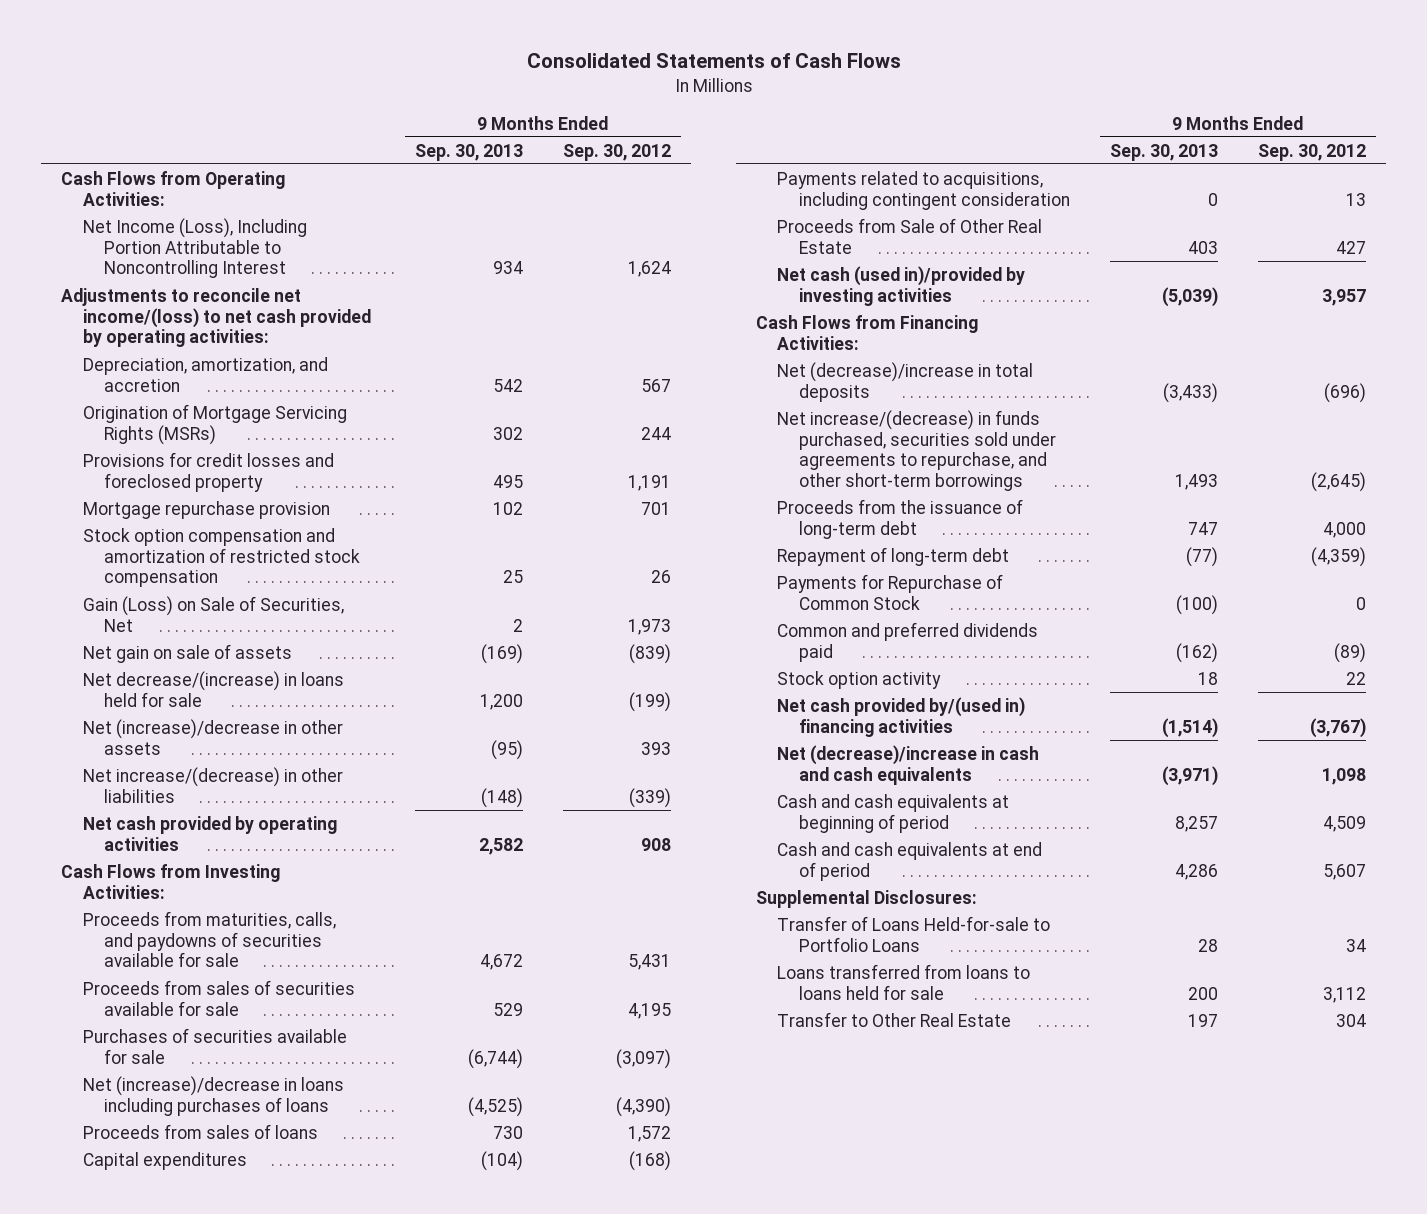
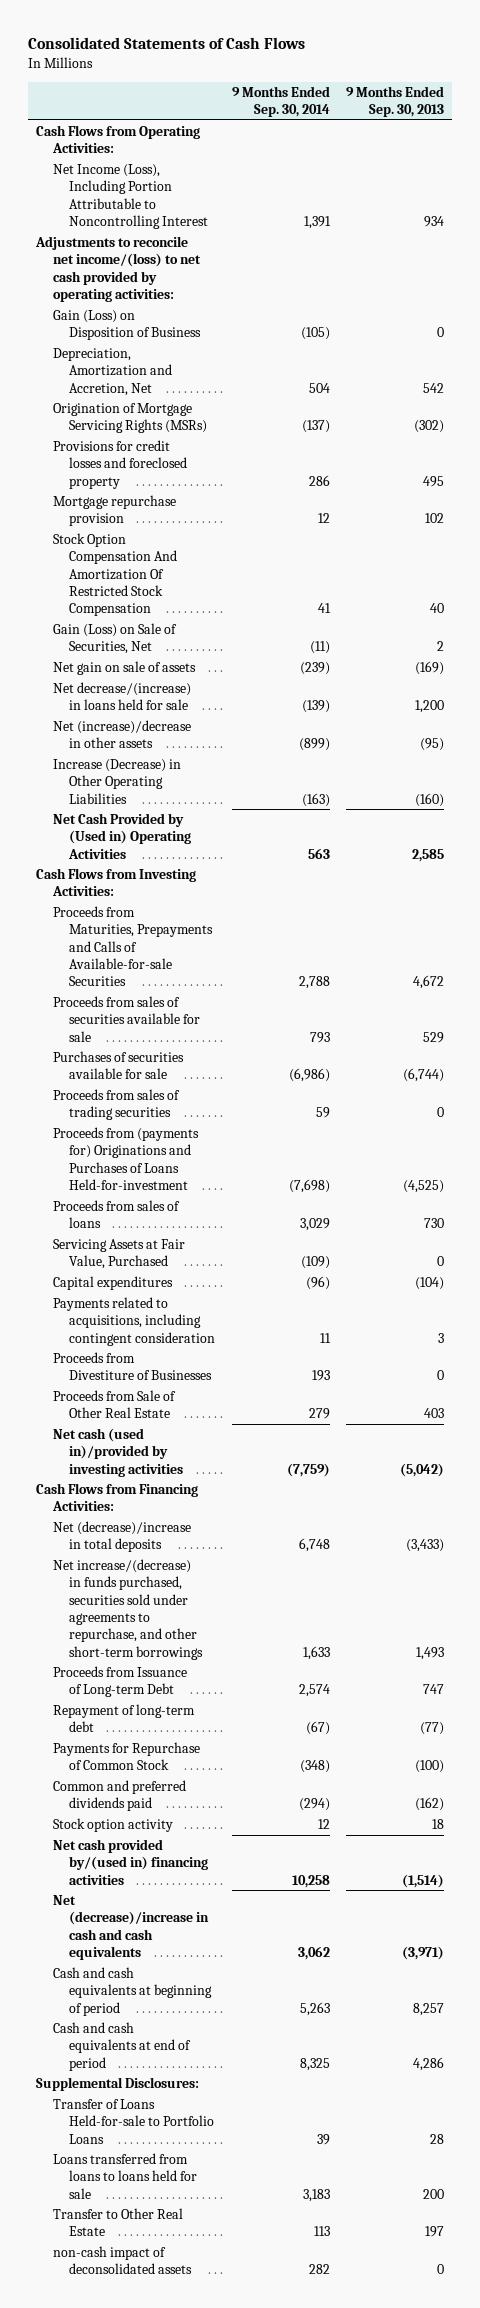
[563,143,672,161] Sep. 30, 2012 -> none
none -> [231,85,330,118] 9 Months Ended Sep. 30, 2014
none -> [52,310,202,341] Gain (Loss) on Disposition of Business
[82,356,328,392] Depreciation, amortization, and accretion -> [52,348,173,396] Depreciation, Amortization and Accretion, Net
[493,426,524,440] 302 -> [413,420,444,434] (302)
[82,527,361,588] Stock option compensation and amortization of restricted stock compensation -> [52,533,178,617] Stock Option Compensation And Amortization Of Restricted Stock Compensation
[503,570,524,584] 25 -> [429,603,444,614] 40
[82,766,343,803] Net increase/(decrease) in other liabilities -> [52,759,181,804] Increase (Decrease) in Other Operating Liabilities
[481,787,524,808] (148) -> [414,792,444,807] (160)
[82,815,337,851] Net cash provided by operating activities -> [52,813,192,859] Net Cash Provided by (Used in) Operating Activities
[479,837,524,855] 2,582 -> [411,848,444,862] 2,585
[82,910,336,968] Proceeds from maturities, calls, and paydowns of securities available for sale -> [52,906,214,987] Proceeds from Maturities, Prepayments and Calls of Available-for-sale Securities
none -> [52,1089,180,1121] Proceeds from sales of trading securities
[82,1075,344,1116] Net (increase)/decrease in loans including purchases of loans -> [52,1127,199,1190] Proceeds from (payments for) Originations and Purchases of Loans Held-for-investment
none -> [52,1239,185,1270] Servicing Assets at Fair Value, Purchased
[1208,192,1219,206] 0 -> [437,1332,444,1343] 3
none -> [52,1352,213,1381] Proceeds from Divestiture of Businesses
[1162,286,1219,307] (5,039) -> [399,1462,444,1477] (5,042)
[777,498,1024,539] Proceeds from the issuance of long-term debt -> [52,1666,187,1698] Proceeds from Issuance of Long-term Debt
none -> [52,2246,193,2275] non-cash impact of deconsolidated assets

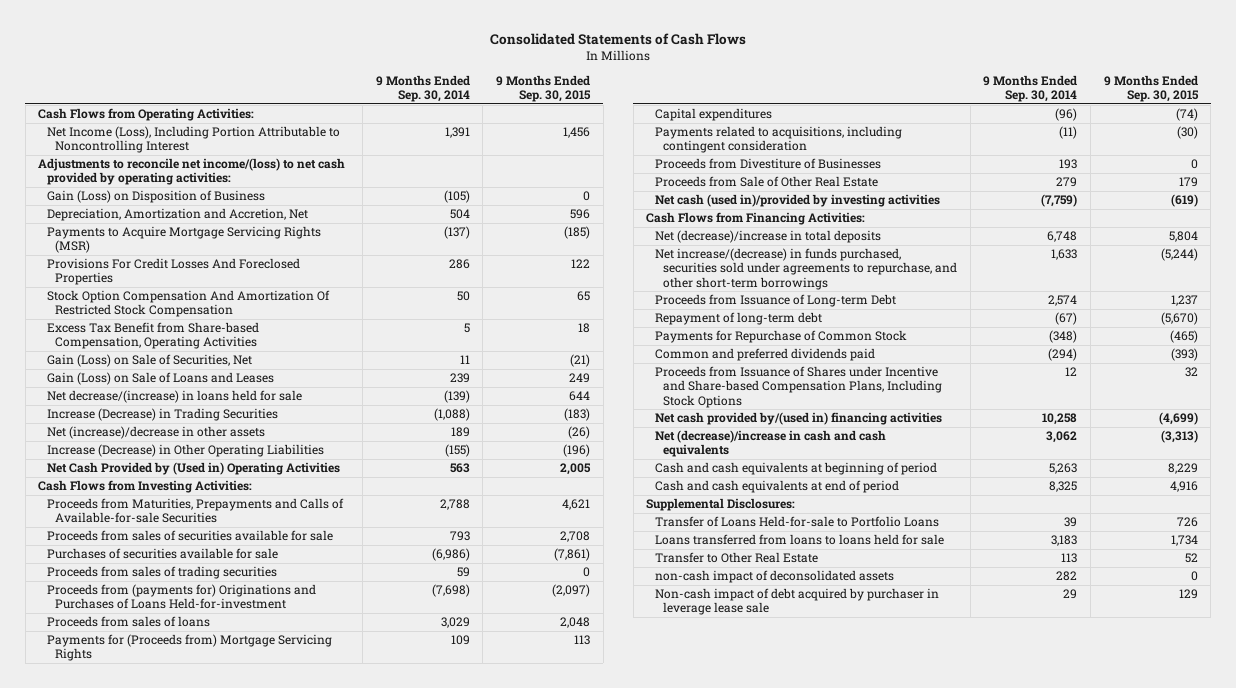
[345,85,444,118] 9 Months Ended Sep. 30, 2013 -> none
none -> [496,75,592,103] 9 Months Ended Sep. 30, 2015
[52,495,176,527] Mortgage repurchase provision -> none
[52,661,196,676] Net gain on sale of assets -> none
[52,403,208,434] Origination of Mortgage Servicing Rights (MSRs) -> [46,226,321,254] Payments to Acquire Mortgage Servicing Rights (MSR)
[52,440,188,489] Provisions for credit losses and foreclosed property -> [46,258,300,286] Provisions For Credit Losses And Foreclosed Properties
[317,603,331,614] 41 -> [456,291,470,302] 50
none -> [46,322,259,350] Excess Tax Benefit from Share-based Compensation, Operating Activities
[309,641,330,655] (11) -> [459,355,470,365] 11
none -> [46,372,274,386] Gain (Loss) on Sale of Loans and Leases
none -> [46,408,278,422] Increase (Decrease) in Trading Securities
[298,738,330,752] (899) -> [450,427,470,438] 189
[301,792,330,807] (163) -> [444,444,470,458] (155)
[52,1239,185,1270] Servicing Assets at Fair Value, Purchased -> none
none -> [46,634,332,662] Payments for (Proceeds from) Mortgage Servicing Rights
[319,1332,331,1343] 11 -> [1059,126,1078,140] (11)
[52,1818,173,1833] Stock option activity -> none
none -> [654,366,942,408] Proceeds from Issuance of Shares under Incentive and Share-based Compensation Plans, Including Stock Options
none -> [654,588,939,616] Non-cash impact of debt acquired by purchaser in leverage lease sale

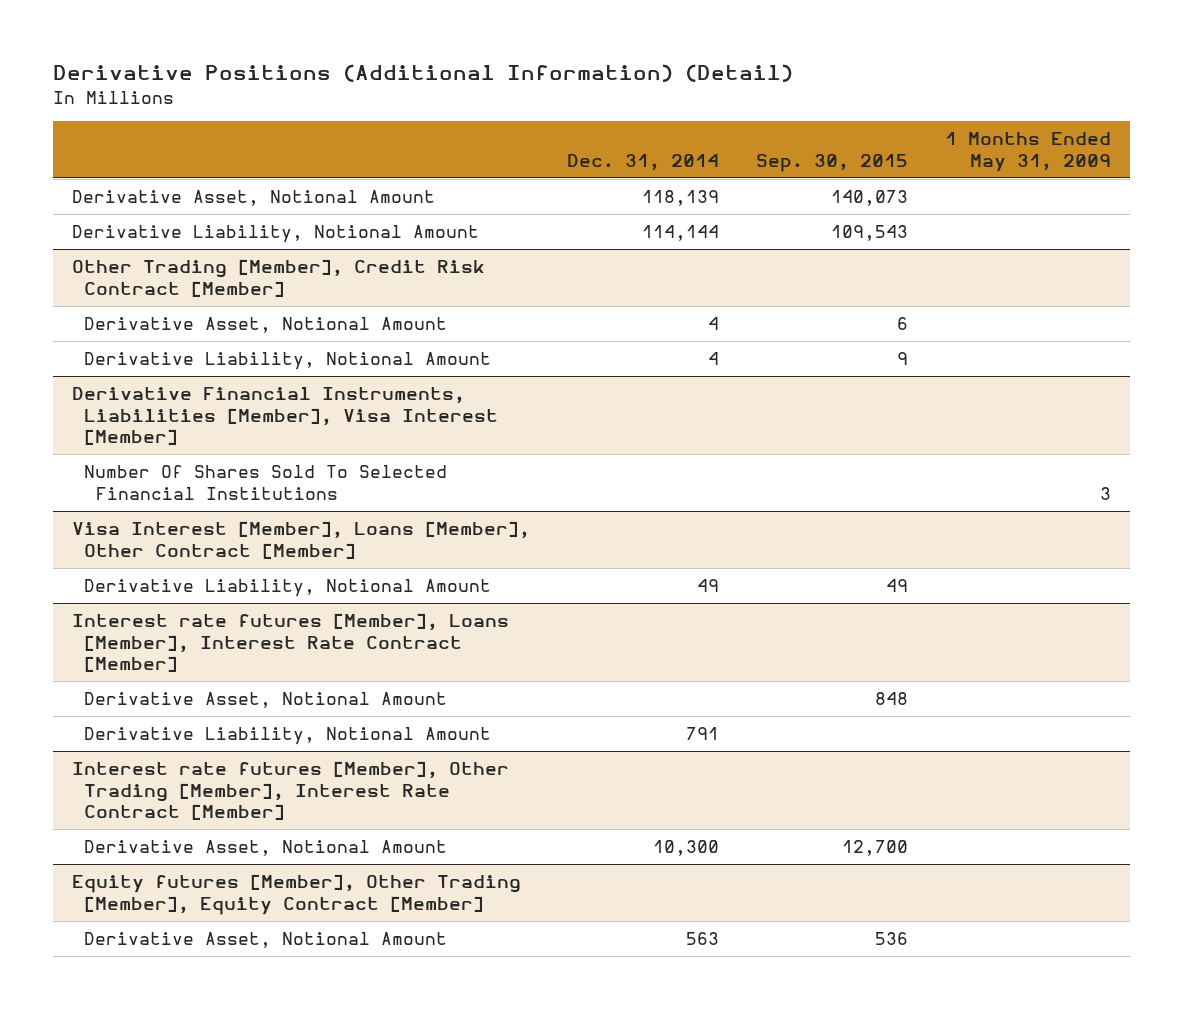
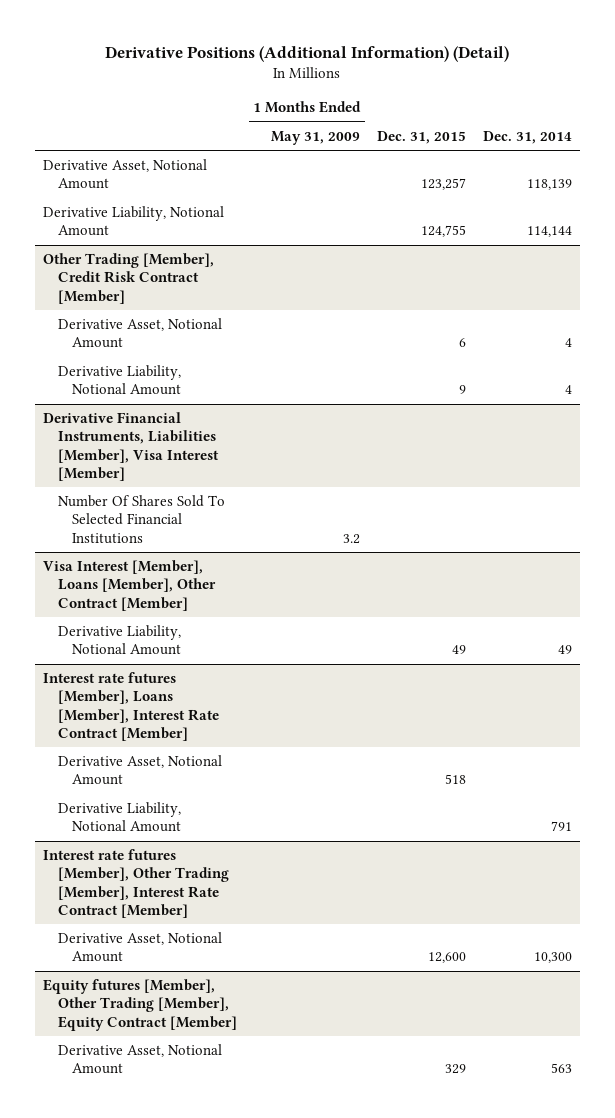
[756,153,909,172] Sep. 30, 2015 -> none
none -> [377,130,467,144] Dec. 31, 2015
[1100,486,1112,500] 3 -> [343,533,361,544] 3.2

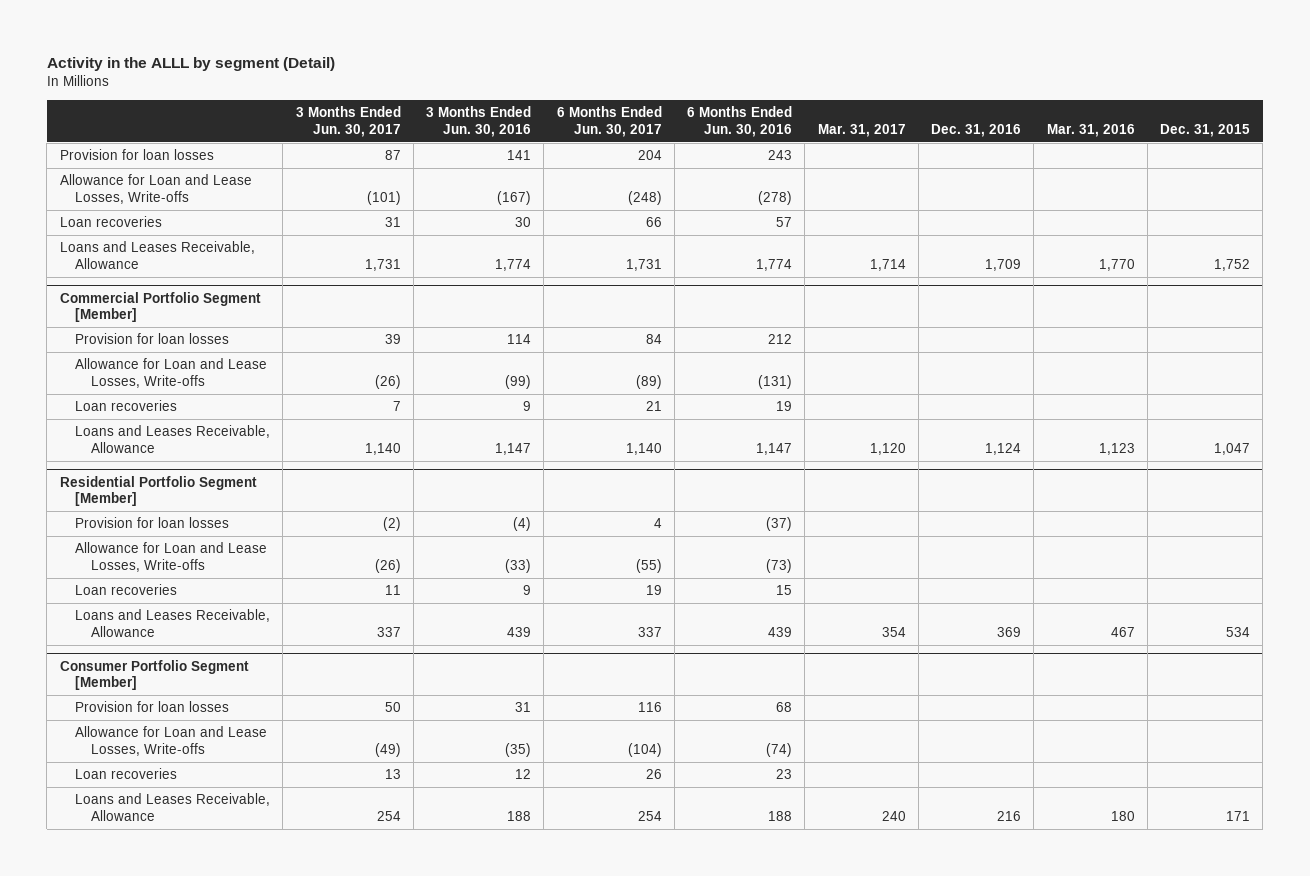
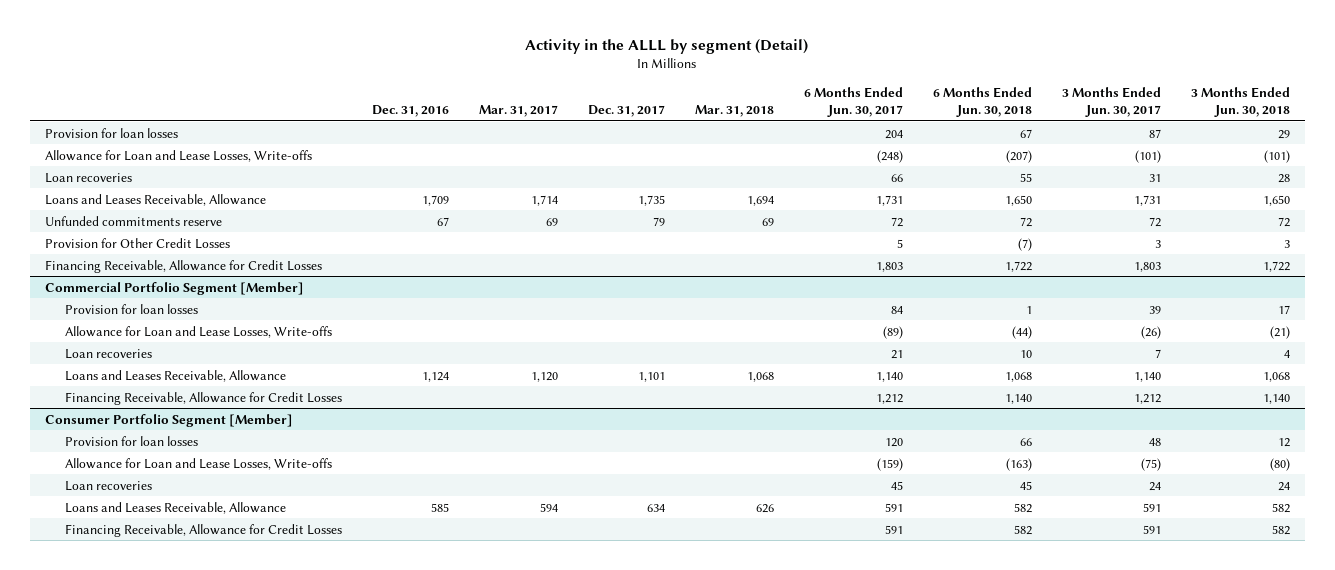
[426,106,532,137] 3 Months Ended Jun. 30, 2016 -> none
[687,106,793,137] 6 Months Ended Jun. 30, 2016 -> none
[1046,123,1135,137] Mar. 31, 2016 -> none
[1160,123,1251,137] Dec. 31, 2015 -> none
none -> [587,105,665,118] Dec. 31, 2017
none -> [694,105,774,118] Mar. 31, 2018
none -> [932,87,1032,118] 6 Months Ended Jun. 30, 2018
none -> [1190,87,1290,118] 3 Months Ended Jun. 30, 2018
none -> [44,215,222,226] Unfunded commitments reserve
none -> [44,237,230,249] Provision for Other Credit Losses
none -> [44,259,322,273] Financing Receivable, Allowance for Credit Losses
[59,475,257,506] Residential Portfolio Segment [Member] -> none
[75,517,230,529] Provision for loan losses -> none
[75,542,268,572] Allowance for Loan and Lease Losses, Write-offs -> none
[75,584,178,596] Loan recoveries -> none
[75,609,271,637] Loans and Leases Receivable, Allowance -> none
none -> [64,391,342,405] Financing Receivable, Allowance for Credit Losses
[384,702,401,713] 50 -> [1148,437,1161,446] 48
[637,702,662,713] 116 -> [884,437,903,447] 120
[374,742,401,757] (49) -> [1140,457,1161,471] (75)
[627,742,662,757] (104) -> [876,457,903,471] (159)
[384,769,401,780] 13 -> [1148,481,1161,491] 24
[645,769,662,780] 26 -> [890,480,903,490] 45
[376,810,401,821] 254 -> [1142,502,1161,512] 591
[637,810,662,821] 254 -> [884,502,903,512] 591
[881,810,906,821] 240 -> [539,502,558,512] 594
[997,810,1022,821] 216 -> [430,502,449,512] 585
none -> [64,523,342,537] Financing Receivable, Allowance for Credit Losses

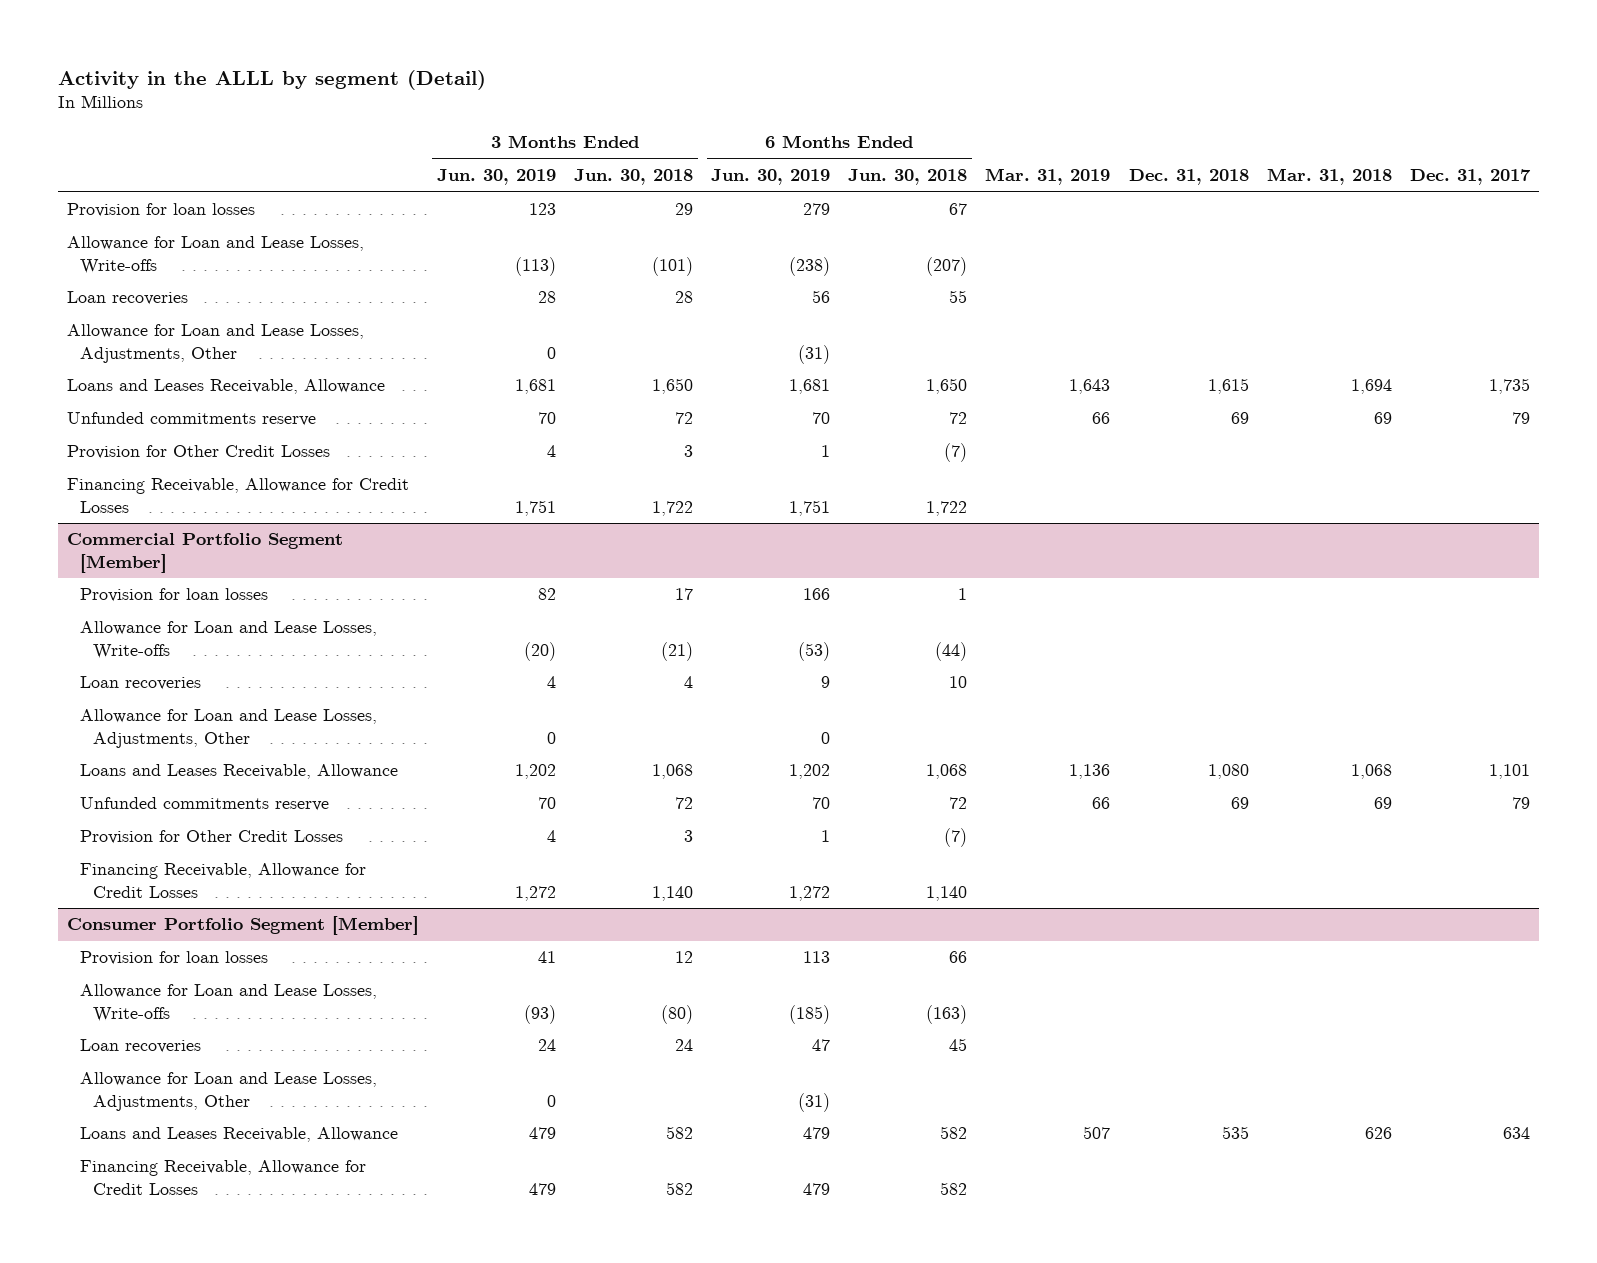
[371,105,449,118] Dec. 31, 2016 -> none
[478,105,558,118] Mar. 31, 2017 -> none
[803,87,903,118] 6 Months Ended Jun. 30, 2017 -> none
[1061,87,1161,118] 3 Months Ended Jun. 30, 2017 -> none
none -> [436,169,556,186] Jun. 30, 2019
none -> [711,169,831,186] Jun. 30, 2019
none -> [985,168,1111,186] Mar. 31, 2019
none -> [1128,169,1249,186] Dec. 31, 2018
none -> [66,324,364,363] Allowance for Loan and Lease Losses, Adjustments, Other
none -> [80,709,378,748] Allowance for Loan and Lease Losses, Adjustments, Other
none -> [80,797,330,812] Unfunded commitments reserve
none -> [80,830,344,845] Provision for Other Credit Losses
none -> [80,1072,378,1111] Allowance for Loan and Lease Losses, Adjustments, Other

